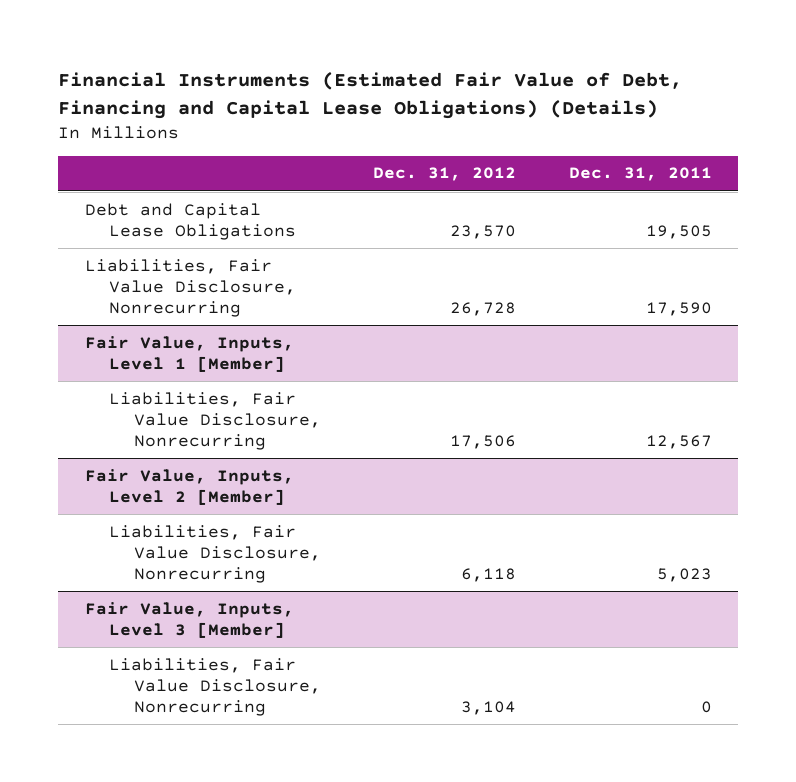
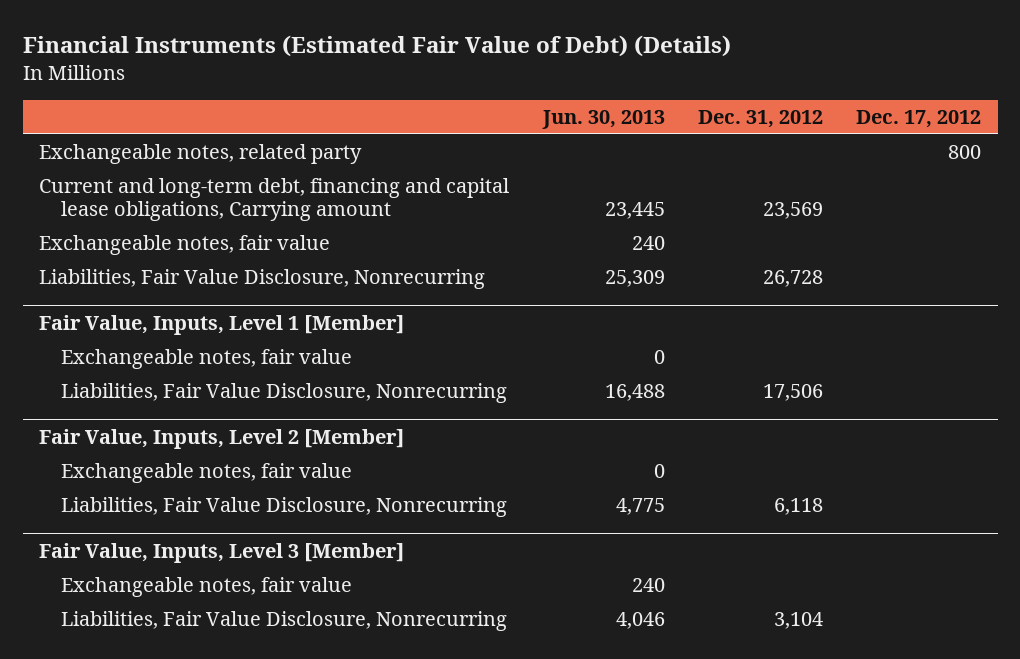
[58,72,683,119] Financial Instruments (Estimated Fair Value of Debt, Financing and Capital Lease Obligations) (Details) -> [22,35,731,58] Financial Instruments (Estimated Fair Value of Debt) (Details)
[568,167,712,182] Dec. 31, 2011 -> none
none -> [541,109,665,129] Jun. 30, 2013
none -> [855,109,981,128] Dec. 17, 2012
none -> [39,144,363,165] Exchangeable notes, related party
[84,202,297,240] Debt and Capital Lease Obligations -> [39,178,510,222] Current and long-term debt, financing and capital lease obligations, Carrying amount
[450,224,517,239] 23,570 -> [762,202,823,220] 23,569
none -> [39,235,331,256] Exchangeable notes, fair value
none -> [61,349,353,370] Exchangeable notes, fair value
none -> [61,463,353,484] Exchangeable notes, fair value
none -> [61,577,353,598] Exchangeable notes, fair value

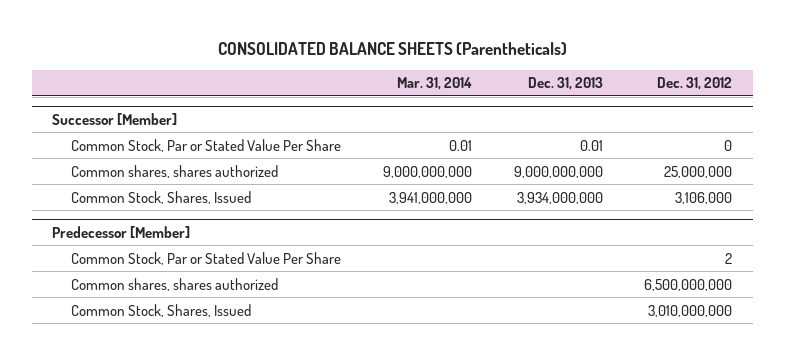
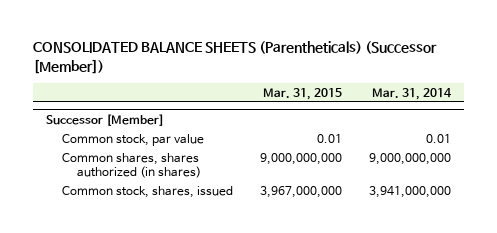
[218,41,568,55] CONSOLIDATED BALANCE SHEETS (Parentheticals) -> [32,40,437,74] CONSOLIDATED BALANCE SHEETS (Parentheticals) (Successor [Member])
[527,77,603,91] Dec. 31, 2013 -> none
[657,77,733,91] Dec. 31, 2012 -> none
none -> [262,87,342,100] Mar. 31, 2015
[52,225,191,238] Predecessor [Member] -> none
[71,251,342,265] Common Stock, Par or Stated Value Per Share -> none
[71,277,279,291] Common shares, shares authorized -> none
[71,303,252,317] Common Stock, Shares, Issued -> none
[71,138,342,152] Common Stock, Par or Stated Value Per Share -> [61,133,204,146] Common stock, par value
[71,164,279,178] Common shares, shares authorized -> [61,152,202,178] Common shares, shares authorized (in shares)
[71,190,252,204] Common Stock, Shares, Issued -> [61,185,233,198] Common stock, shares, issued

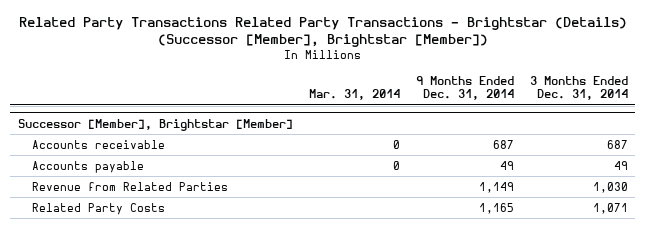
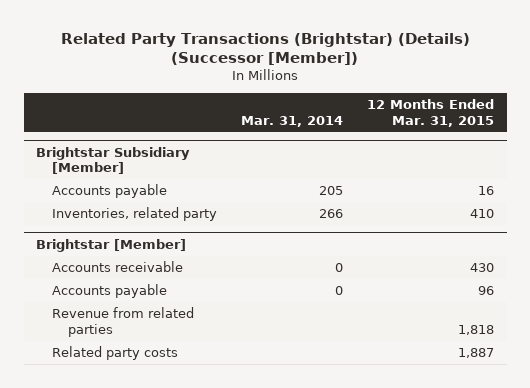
[18,17,627,48] Related Party Transactions Related Party Transactions - Brightstar (Details) (Successor [Member], Brightstar [Member]) -> [61,32,471,66] Related Party Transactions (Brightstar) (Details) (Successor [Member])
[415,75,514,101] 9 Months Ended Dec. 31, 2014 -> none
[529,75,628,101] 3 Months Ended Dec. 31, 2014 -> none
none -> [367,99,495,127] 12 Months Ended Mar. 31, 2015
none -> [36,146,191,175] Brightstar Subsidiary [Member]
none -> [51,184,167,199] Accounts payable
none -> [51,207,217,222] Inventories, related party
[18,118,294,131] Successor [Member], Brightstar [Member] -> [36,238,187,252] Brightstar [Member]
[32,181,229,191] Revenue from Related Parties -> [51,307,194,337] Revenue from related parties
[32,202,166,215] Related Party Costs -> [51,346,178,361] Related party costs

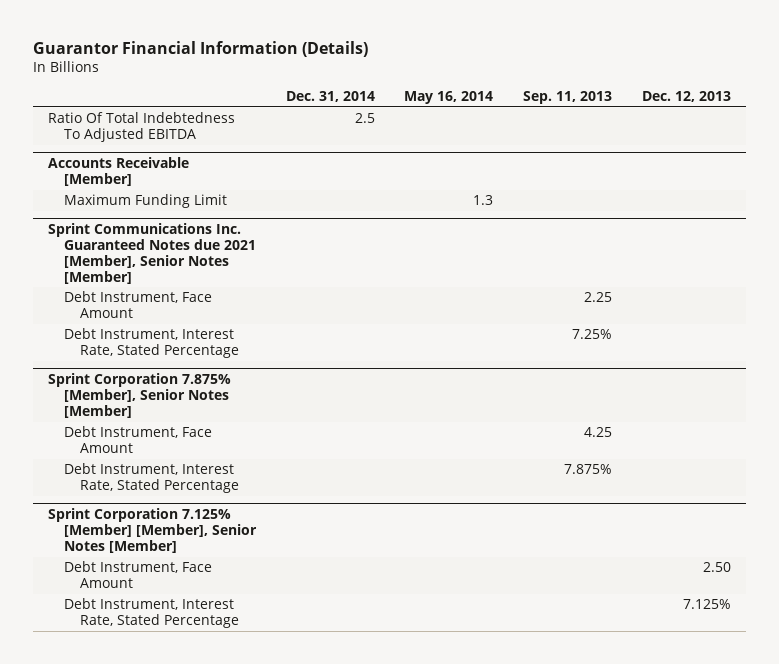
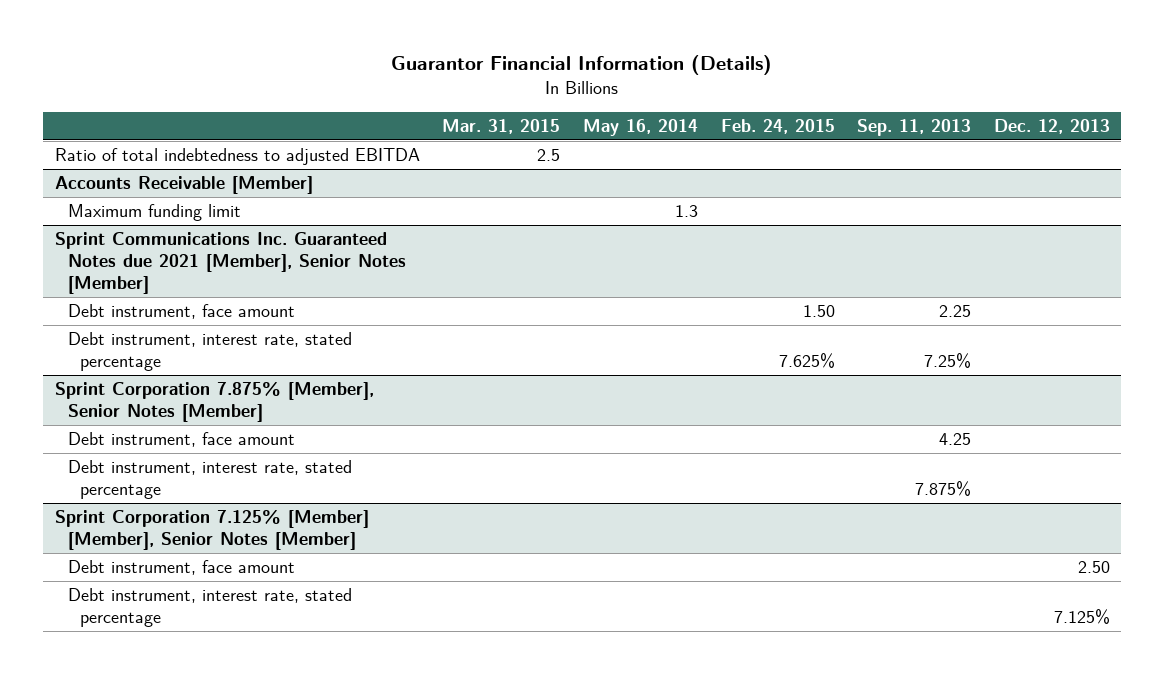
[285,91,375,103] Dec. 31, 2014 -> none
none -> [442,118,561,134] Mar. 31, 2015
none -> [720,118,835,134] Feb. 24, 2015
[48,112,236,143] Ratio Of Total Indebtedness To Adjusted EBITDA -> [54,148,420,166] Ratio of total indebtedness to adjusted EBITDA
[63,194,227,209] Maximum Funding Limit -> [67,204,241,222] Maximum funding limit
[63,291,212,319] Debt Instrument, Face Amount -> [67,304,295,320] Debt instrument, face amount
[63,328,239,359] Debt Instrument, Interest Rate, Stated Percentage -> [67,332,352,371] Debt instrument, interest rate, stated percentage
[63,426,212,454] Debt Instrument, Face Amount -> [67,432,295,448] Debt instrument, face amount
[63,463,239,494] Debt Instrument, Interest Rate, Stated Percentage -> [67,460,352,499] Debt instrument, interest rate, stated percentage
[63,561,212,589] Debt Instrument, Face Amount -> [67,560,295,576] Debt instrument, face amount
[63,598,239,629] Debt Instrument, Interest Rate, Stated Percentage -> [67,588,352,627] Debt instrument, interest rate, stated percentage

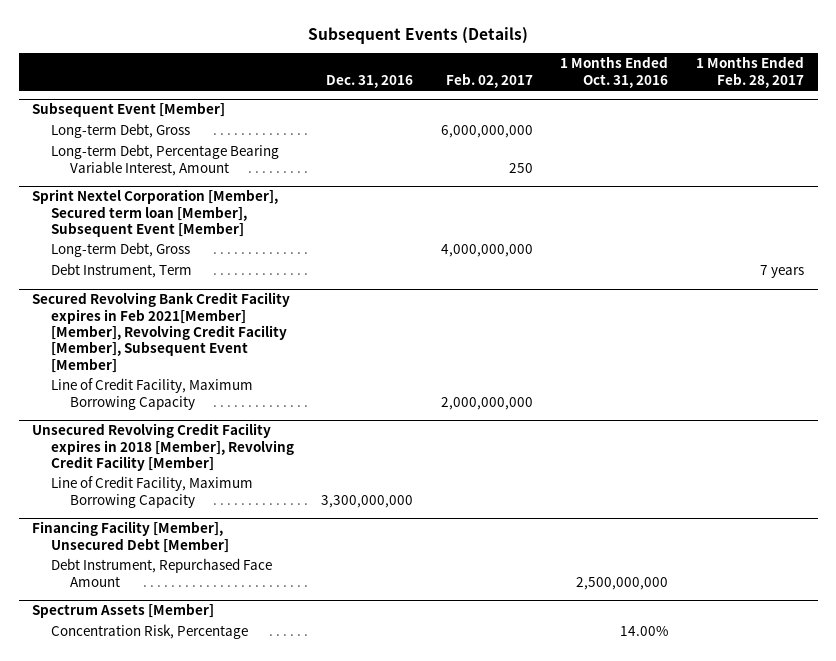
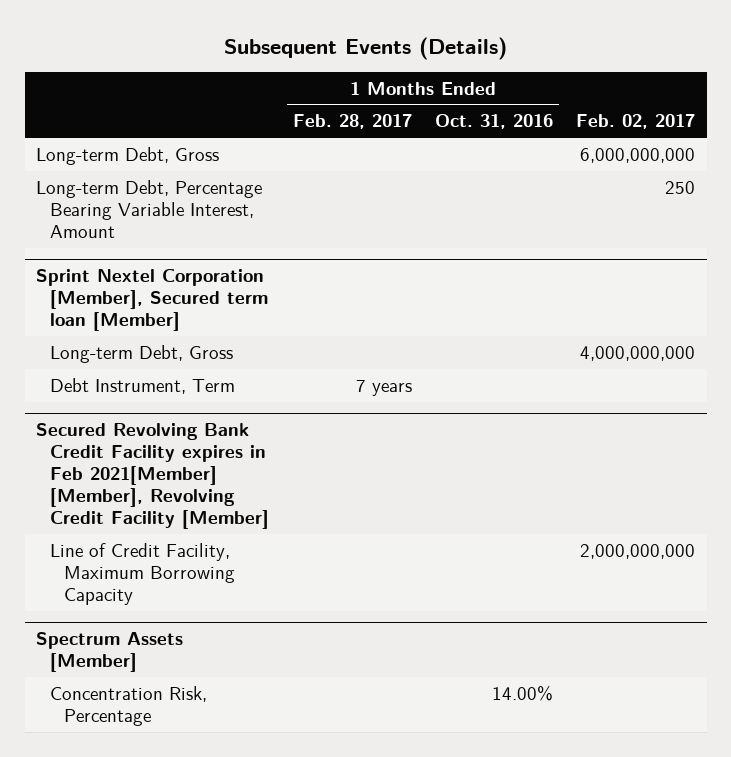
[326,74,414,88] Dec. 31, 2016 -> none
[32,102,226,118] Subsequent Event [Member] -> none
[32,189,279,237] Sprint Nextel Corporation [Member], Secured term loan [Member], Subsequent Event [Member] -> [36,268,269,332] Sprint Nextel Corporation [Member], Secured term loan [Member]
[32,292,291,373] Secured Revolving Bank Credit Facility expires in Feb 2021[Member] [Member], Revolving Credit Facility [Member], Subsequent Event [Member] -> [36,422,270,530] Secured Revolving Bank Credit Facility expires in Feb 2021[Member] [Member], Revolving Credit Facility [Member]
[32,423,295,471] Unsecured Revolving Credit Facility expires in 2018 [Member], Revolving Credit Facility [Member] -> none
[51,476,254,508] Line of Credit Facility, Maximum Borrowing Capacity -> none
[32,521,230,553] Financing Facility [Member], Unsecured Debt [Member] -> none
[51,558,273,587] Debt Instrument, Repurchased Face Amount -> none

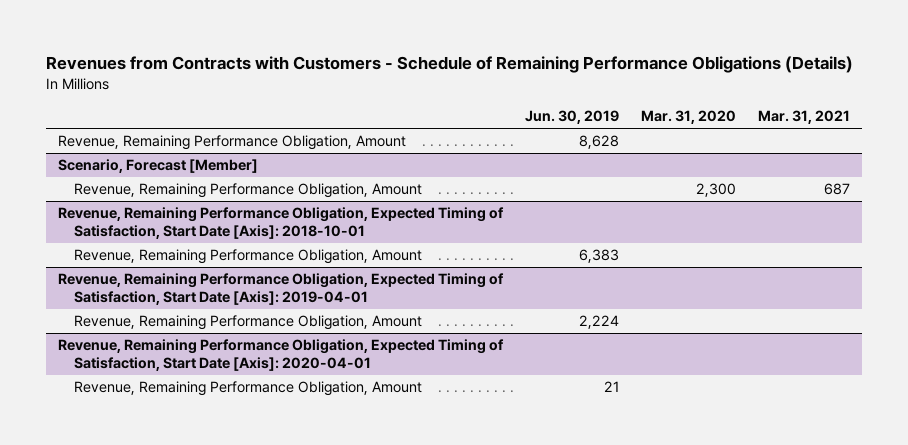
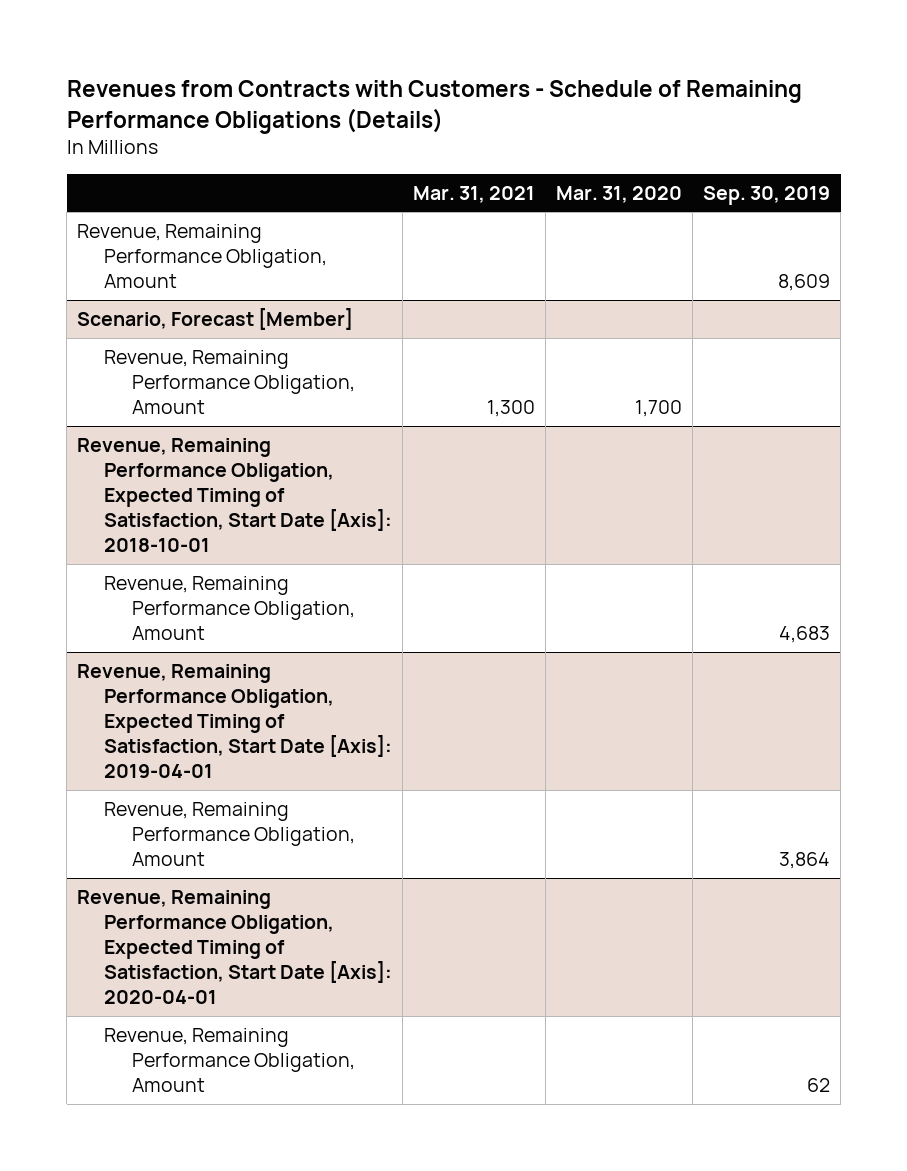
[524,110,619,125] Jun. 30, 2019 -> none
none -> [703,185,831,205] Sep. 30, 2019
[696,183,737,198] 2,300 -> [635,399,683,417] 1,700
[824,183,851,196] 687 -> [487,399,536,417] 1,300

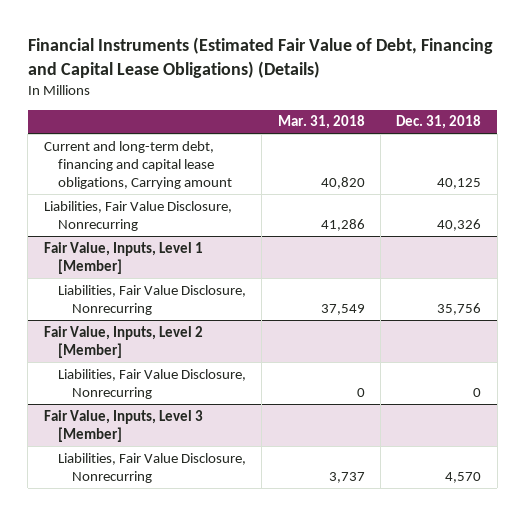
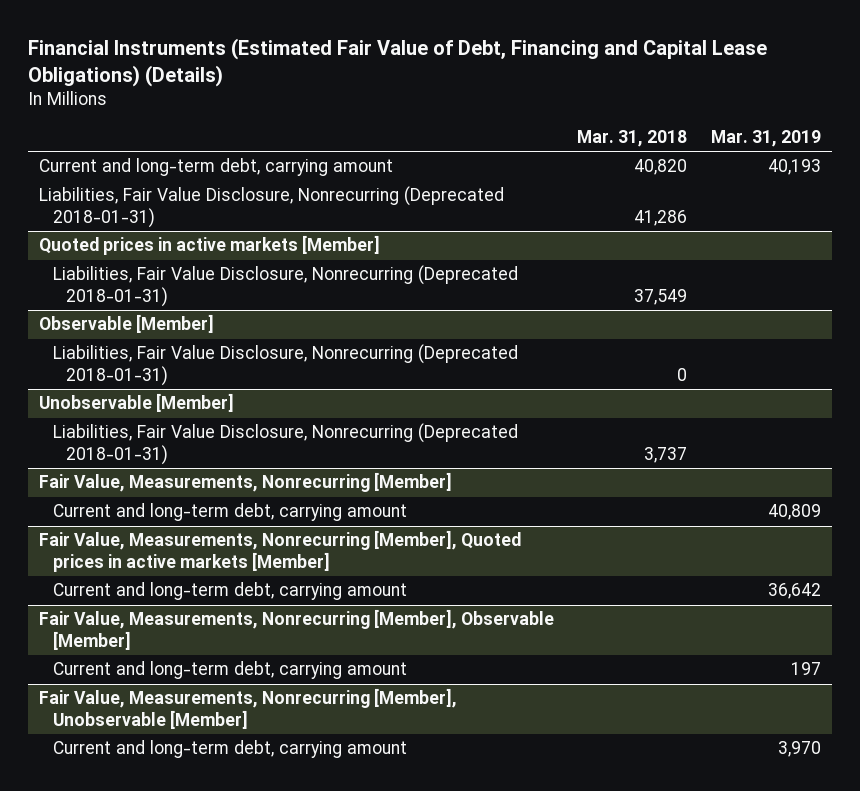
[396,115,482,130] Dec. 31, 2018 -> none
none -> [710,129,821,147] Mar. 31, 2019
[43,140,232,190] Current and long-term debt, financing and capital lease obligations, Carrying amount -> [39,158,394,177] Current and long-term debt, carrying amount
[43,200,232,231] Liabilities, Fair Value Disclosure, Nonrecurring -> [39,186,505,229] Liabilities, Fair Value Disclosure, Nonrecurring (Deprecated 2018-01-31)
[43,241,203,274] Fair Value, Inputs, Level 1 [Member] -> [39,235,381,256] Quoted prices in active markets [Member]
[57,284,246,315] Liabilities, Fair Value Disclosure, Nonrecurring -> [52,265,518,308] Liabilities, Fair Value Disclosure, Nonrecurring (Deprecated 2018-01-31)
[43,325,203,358] Fair Value, Inputs, Level 2 [Member] -> [39,314,215,334] Observable [Member]
[57,368,246,399] Liabilities, Fair Value Disclosure, Nonrecurring -> [52,344,518,387] Liabilities, Fair Value Disclosure, Nonrecurring (Deprecated 2018-01-31)
[43,409,203,442] Fair Value, Inputs, Level 3 [Member] -> [39,393,235,413] Unobservable [Member]
[57,452,246,483] Liabilities, Fair Value Disclosure, Nonrecurring -> [52,423,518,466] Liabilities, Fair Value Disclosure, Nonrecurring (Deprecated 2018-01-31)
none -> [39,472,453,493] Fair Value, Measurements, Nonrecurring [Member]
none -> [52,503,407,522] Current and long-term debt, carrying amount
none -> [39,530,522,573] Fair Value, Measurements, Nonrecurring [Member], Quoted prices in active markets [Member]
none -> [52,582,407,601] Current and long-term debt, carrying amount
none -> [39,609,555,651] Fair Value, Measurements, Nonrecurring [Member], Observable [Member]
none -> [52,661,407,680] Current and long-term debt, carrying amount
none -> [39,688,458,730] Fair Value, Measurements, Nonrecurring [Member], Unobservable [Member]
none -> [52,740,407,759] Current and long-term debt, carrying amount

